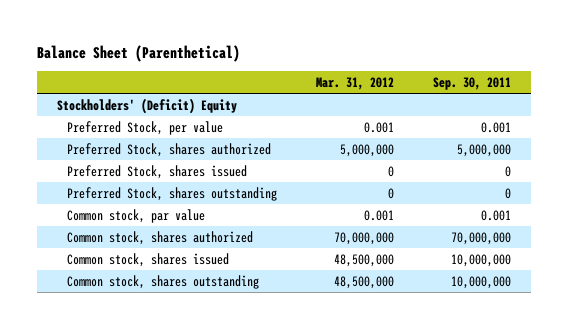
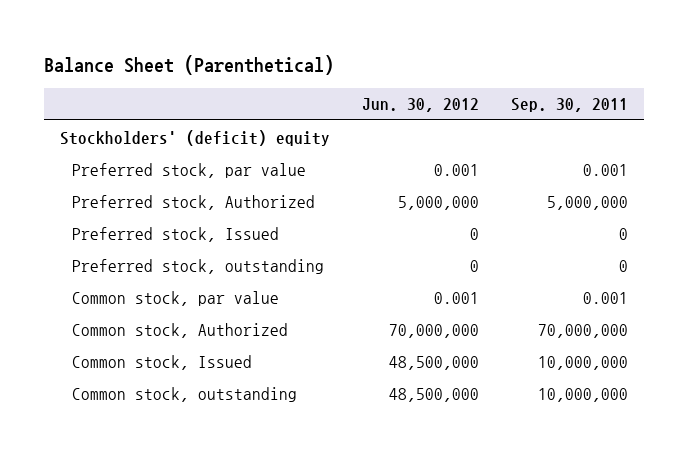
[315,76,394,90] Mar. 31, 2012 -> none
none -> [361,98,479,113] Jun. 30, 2012
[56,97,237,114] Stockholders' (Deficit) Equity -> [60,129,331,146] Stockholders' (deficit) equity
[66,120,223,135] Preferred Stock, per value -> [72,162,307,178] Preferred stock, par value
[66,142,271,157] Preferred Stock, shares authorized -> [72,194,316,210] Preferred stock, Authorized
[66,164,247,179] Preferred Stock, shares issued -> [72,226,280,242] Preferred stock, Issued
[66,186,277,201] Preferred Stock, shares outstanding -> [72,258,325,274] Preferred stock, outstanding
[66,230,253,245] Common stock, shares authorized -> [72,322,289,338] Common stock, Authorized
[66,252,229,267] Common stock, shares issued -> [72,354,253,370] Common stock, Issued
[66,274,259,289] Common stock, shares outstanding -> [72,386,298,402] Common stock, outstanding

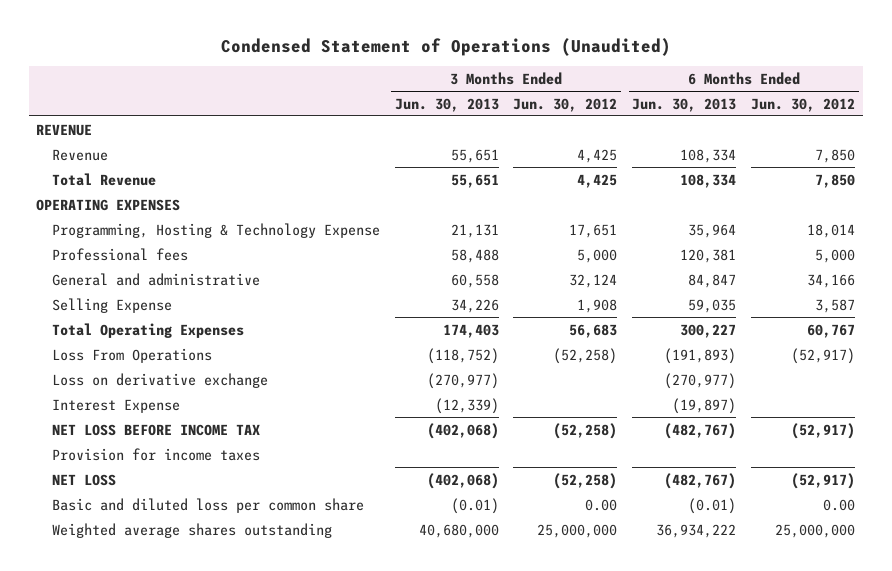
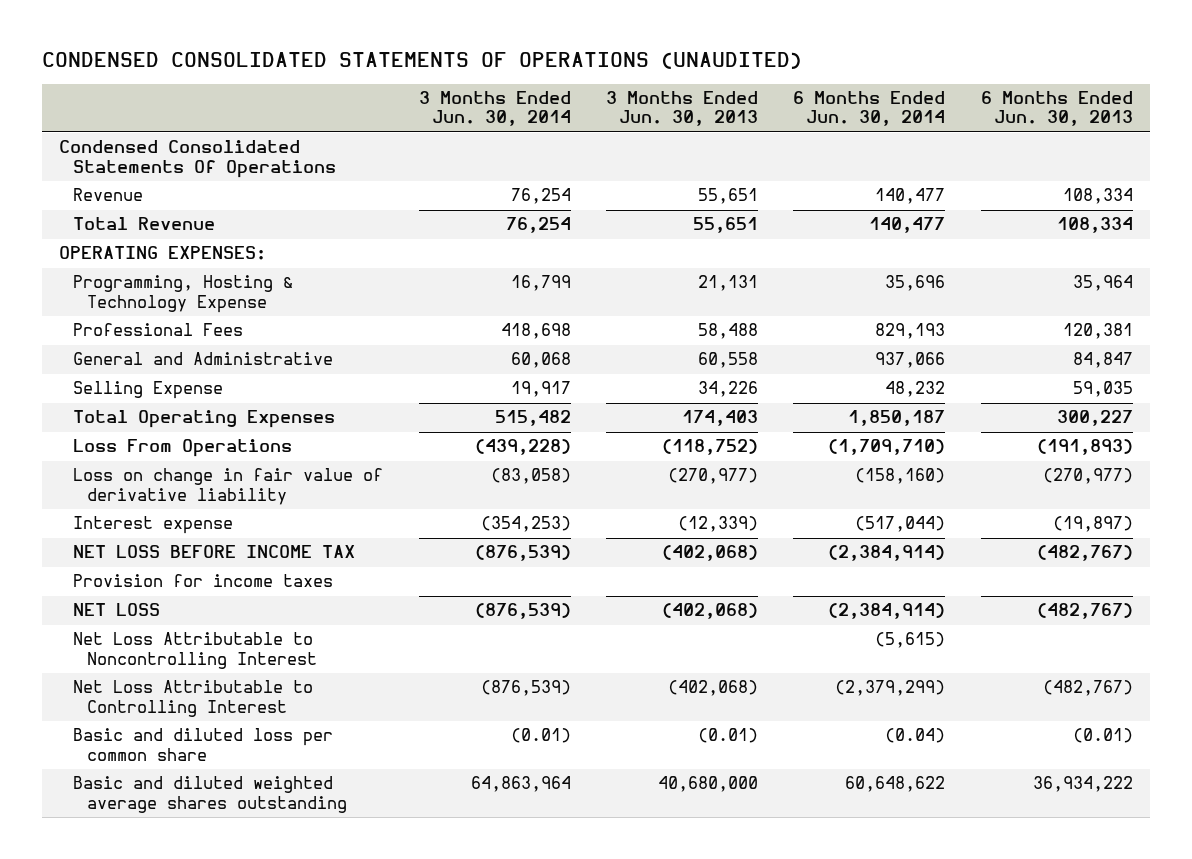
[220,37,671,56] Condensed Statement of Operations (Unaudited) -> [41,52,802,70] CONDENSED CONSOLIDATED STATEMENTS OF OPERATIONS (UNAUDITED)
[513,97,618,112] Jun. 30, 2012 -> none
[751,97,856,112] Jun. 30, 2012 -> none
none -> [418,90,571,127] 3 Months Ended Jun. 30, 2014
none -> [793,90,946,127] 6 Months Ended Jun. 30, 2014
[36,123,93,136] REVENUE -> none
none -> [59,140,337,178] Condensed Consolidated Statements Of Operations
[36,198,181,211] OPERATING EXPENSES -> [59,246,267,261] OPERATING EXPENSES:
[51,247,188,261] Professional fees -> [73,323,244,337] Professional Fees
[51,272,260,286] General and administrative -> [73,352,334,366] General and Administrative
[51,372,268,388] Loss on derivative exchange -> [73,468,384,505] Loss on change in fair value of derivative liability
[51,398,180,413] Interest Expense -> [73,516,234,535] Interest expense
none -> [73,632,318,669] Net Loss Attributable to Noncontrolling Interest
none -> [73,680,314,717] Net Loss Attributable to Controlling Interest
[51,522,332,538] Weighted average shares outstanding -> [73,776,348,813] Basic and diluted weighted average shares outstanding

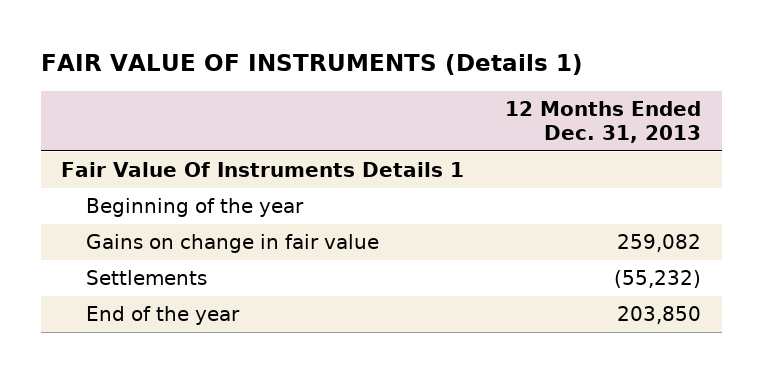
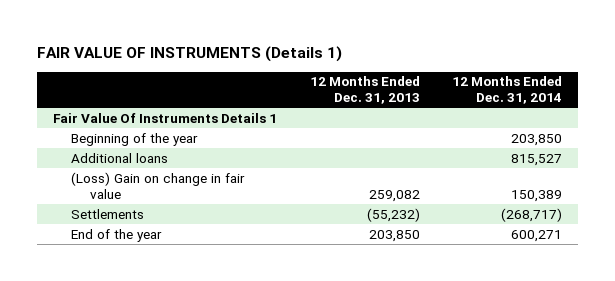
none -> [452,76,563,105] 12 Months Ended Dec. 31, 2014
none -> [71,152,169,163] Additional loans
[86,234,380,254] Gains on change in fair value -> [71,171,246,199] (Loss) Gain on change in fair value

